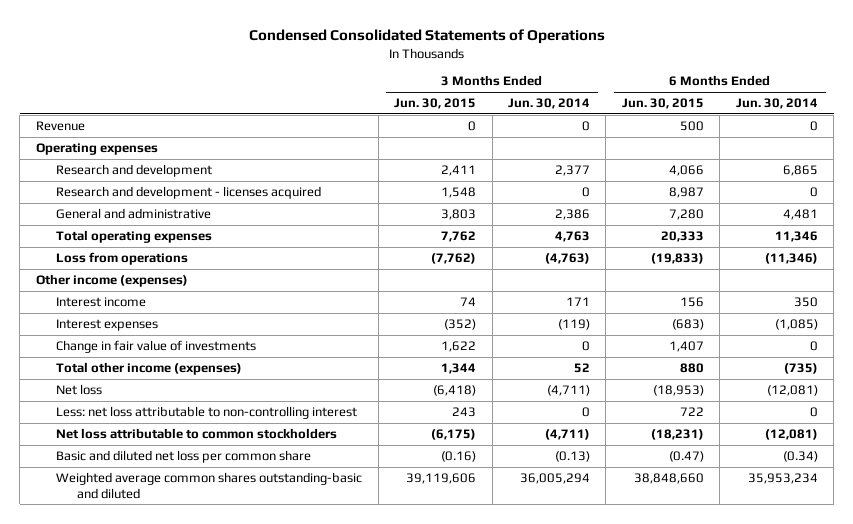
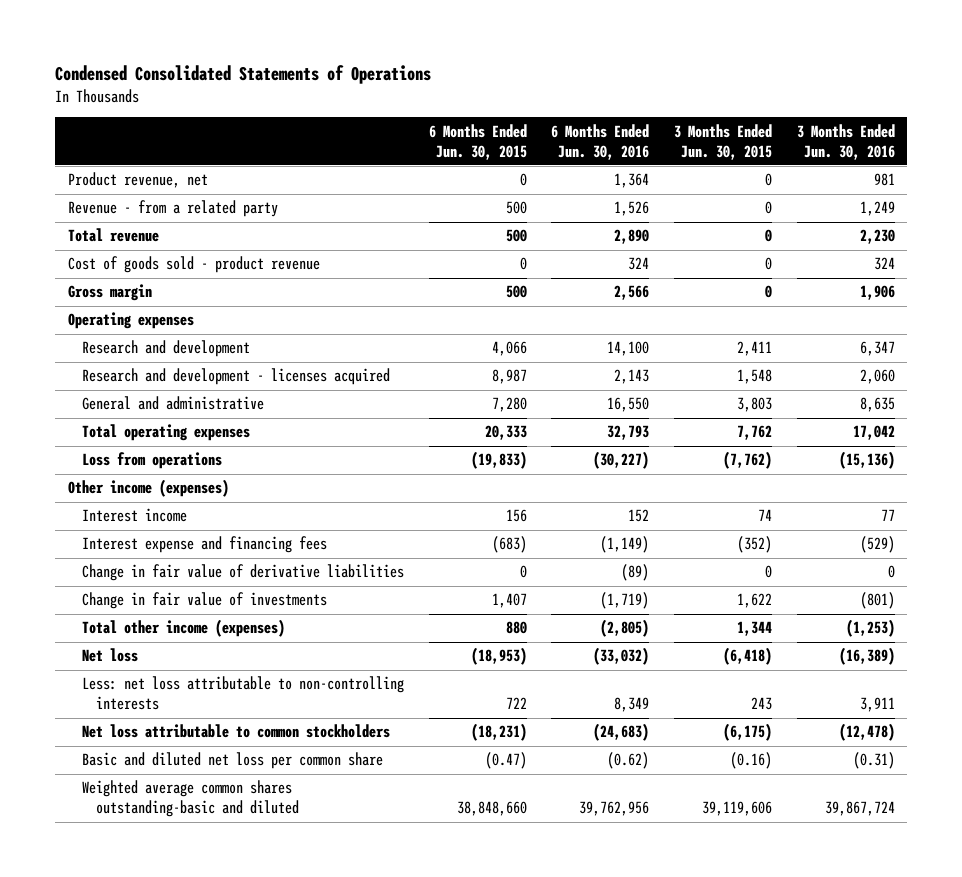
[508,97,591,109] Jun. 30, 2014 -> none
[735,97,818,109] Jun. 30, 2014 -> none
none -> [551,123,650,160] 6 Months Ended Jun. 30, 2016
none -> [796,123,895,160] 3 Months Ended Jun. 30, 2016
none -> [67,172,208,189] Product revenue, net
none -> [67,200,278,218] Revenue - from a related party
[35,120,85,131] Revenue -> [67,228,159,243] Total revenue
none -> [67,256,320,274] Cost of goods sold - product revenue
none -> [67,284,152,302] Gross margin
[56,318,159,331] Interest expenses -> [81,536,327,554] Interest expense and financing fees
none -> [81,564,404,582] Change in fair value of derivative liabilities
[56,405,358,419] Less: net loss attributable to non-controlling interest -> [81,676,404,711] Less: net loss attributable to non-controlling interests

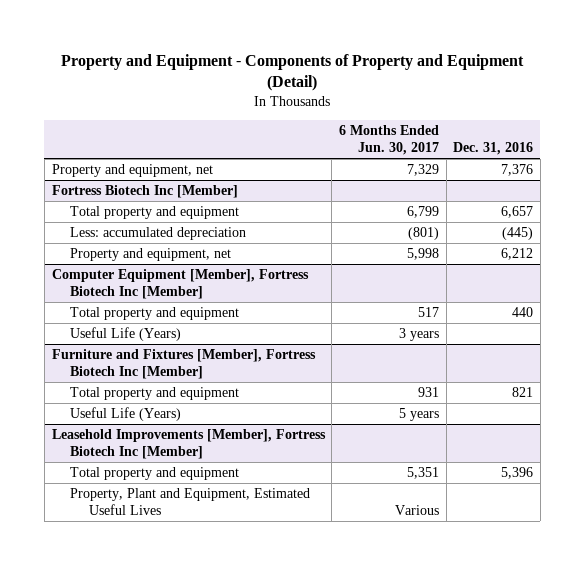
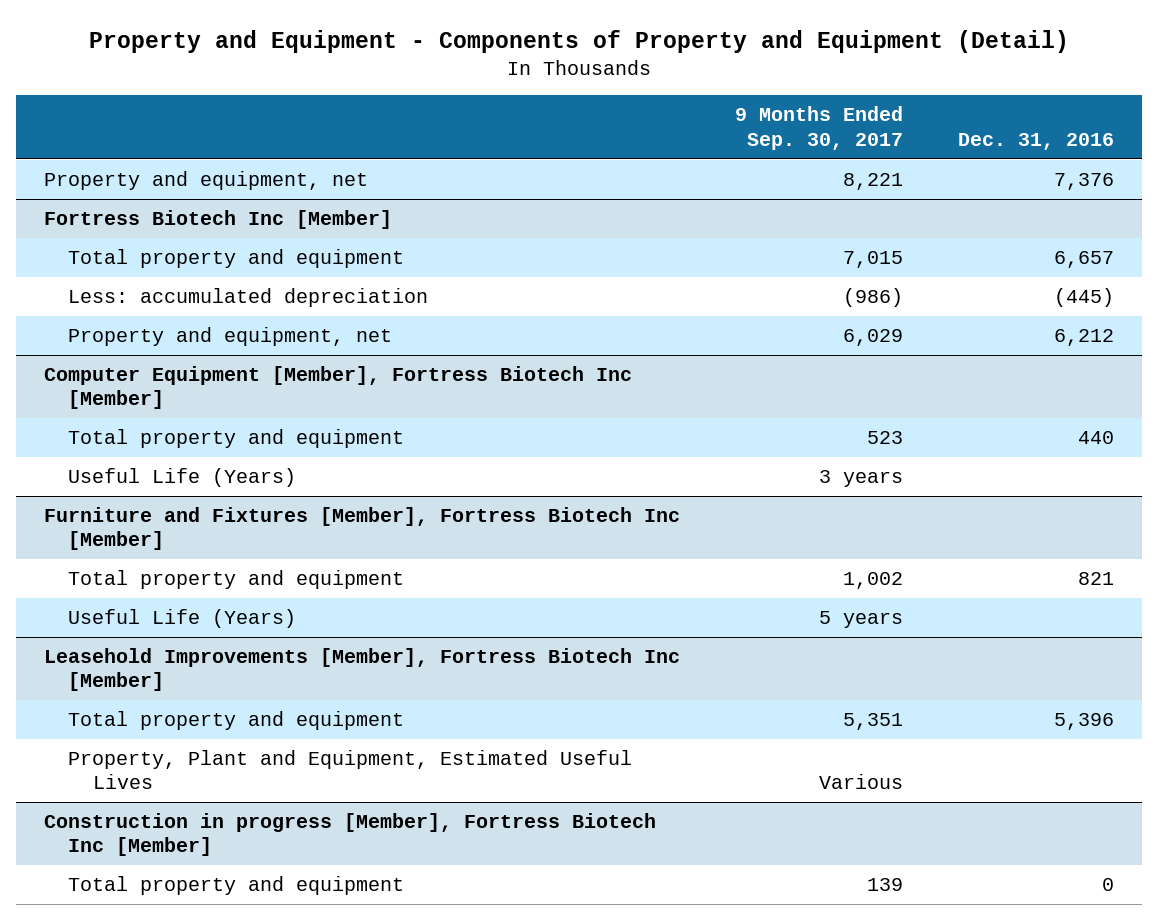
[338,124,439,156] 6 Months Ended Jun. 30, 2017 -> none
none -> [735,106,904,150] 9 Months Ended Sep. 30, 2017
none -> [44,813,657,857] Construction in progress [Member], Fortress Biotech Inc [Member]
none -> [68,876,405,896] Total property and equipment

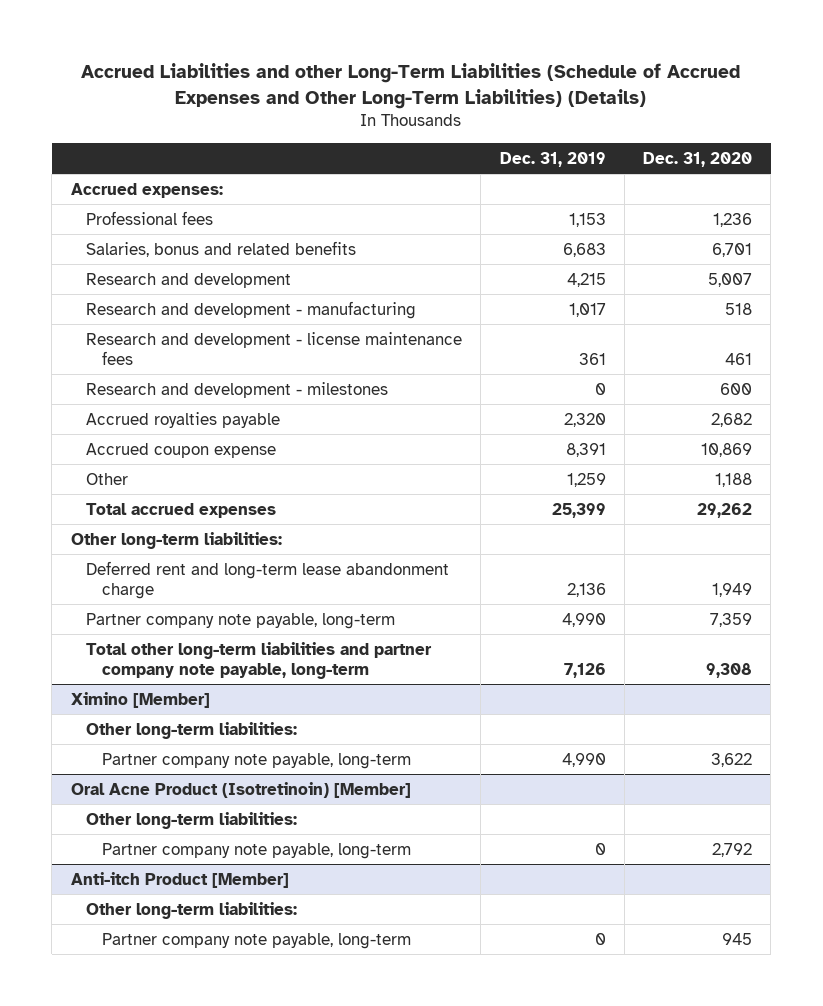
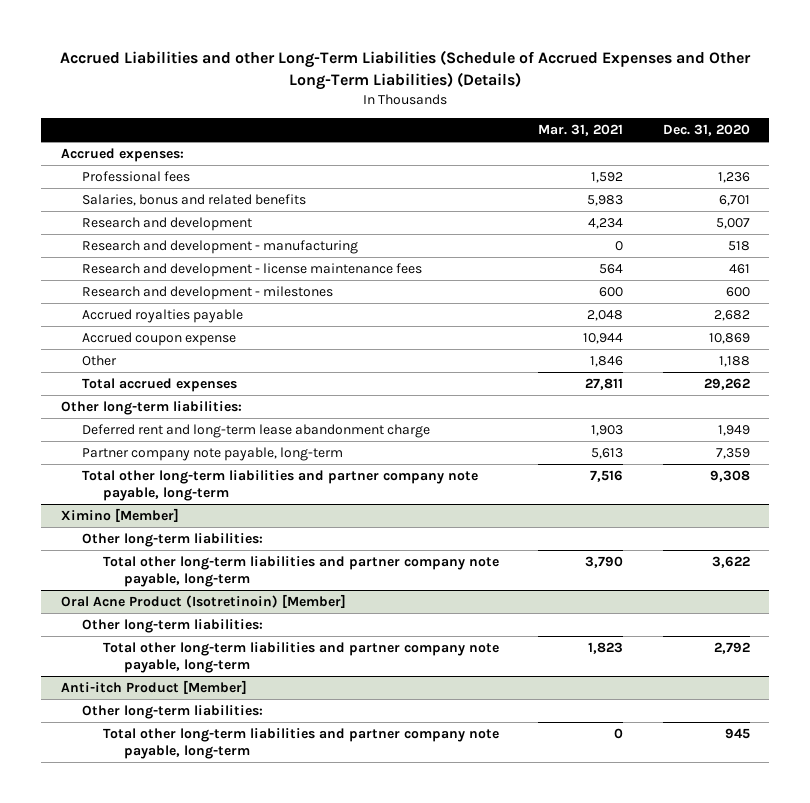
[499,151,606,167] Dec. 31, 2019 -> none
none -> [538,123,624,136] Mar. 31, 2021
[101,752,411,769] Partner company note payable, long-term -> [102,556,499,587] Total other long-term liabilities and partner company note payable, long-term
[101,842,411,859] Partner company note payable, long-term -> [102,642,499,673] Total other long-term liabilities and partner company note payable, long-term
[101,932,411,949] Partner company note payable, long-term -> [102,728,499,759] Total other long-term liabilities and partner company note payable, long-term

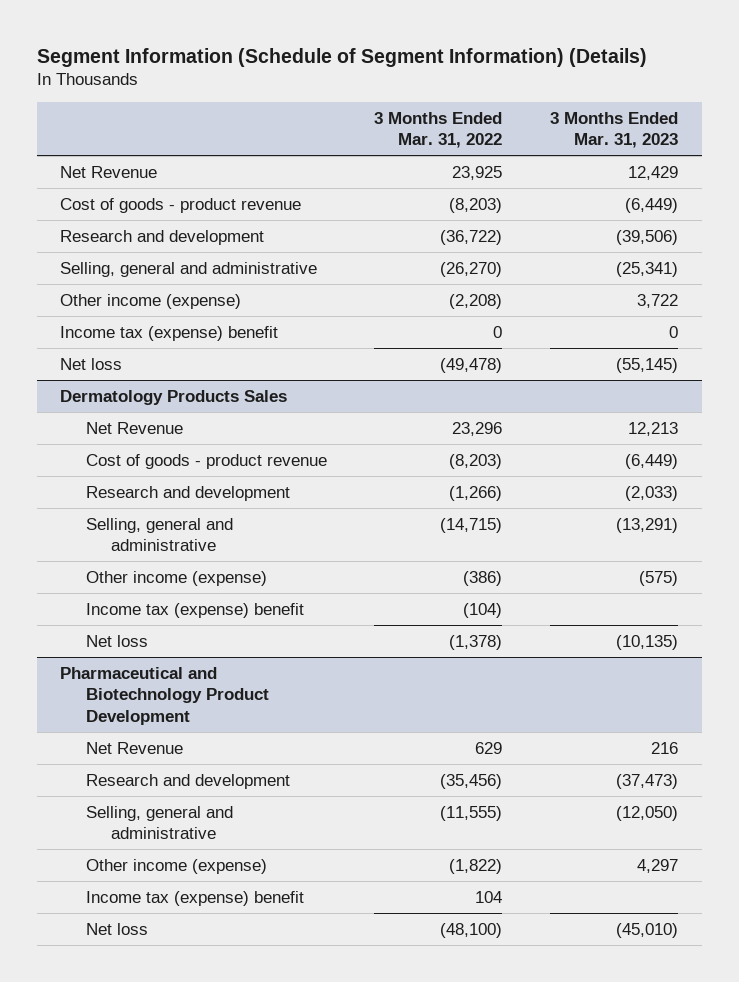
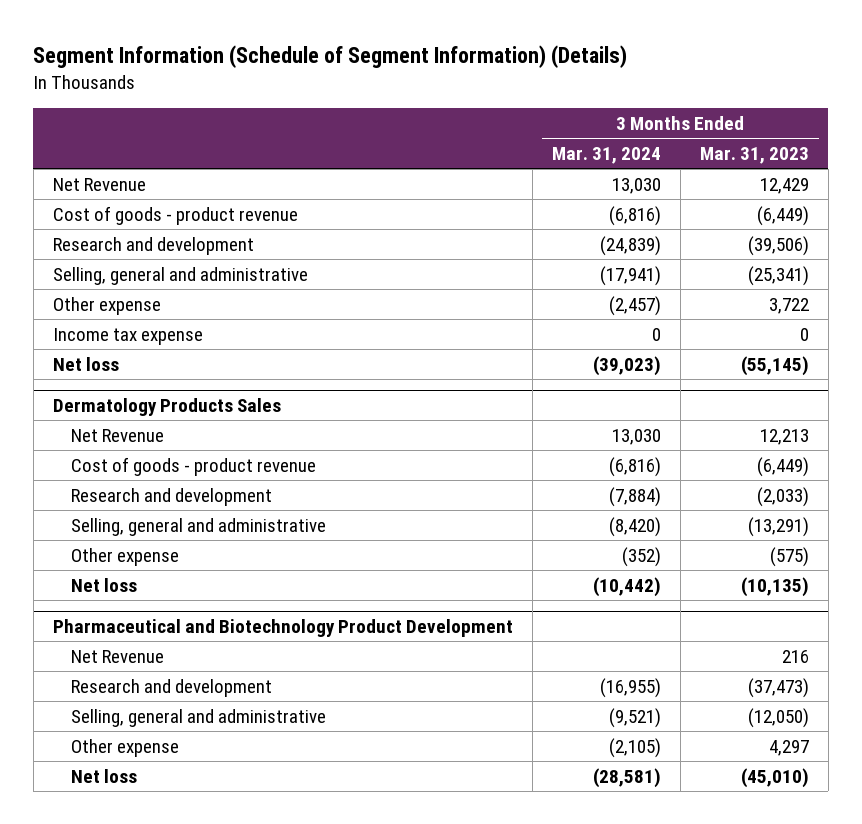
[374,111,503,149] 3 Months Ended Mar. 31, 2022 -> none
none -> [551,146,661,164] Mar. 31, 2024
[60,293,242,309] Other income (expense) -> [52,296,161,315] Other expense
[60,325,279,341] Income tax (expense) benefit -> [52,327,203,345] Income tax expense
[85,602,304,618] Income tax (expense) benefit -> none
[85,570,267,586] Other income (expense) -> [71,547,180,566] Other expense
[85,890,304,906] Income tax (expense) benefit -> none
[85,858,267,874] Other income (expense) -> [71,738,180,757] Other expense

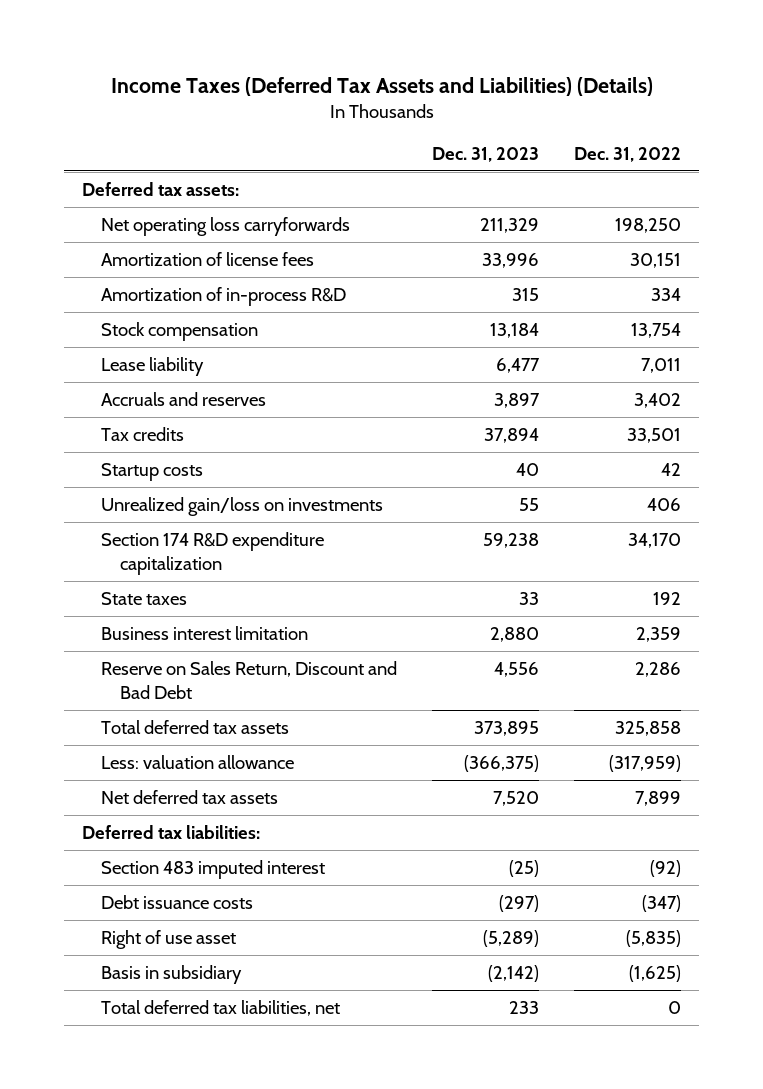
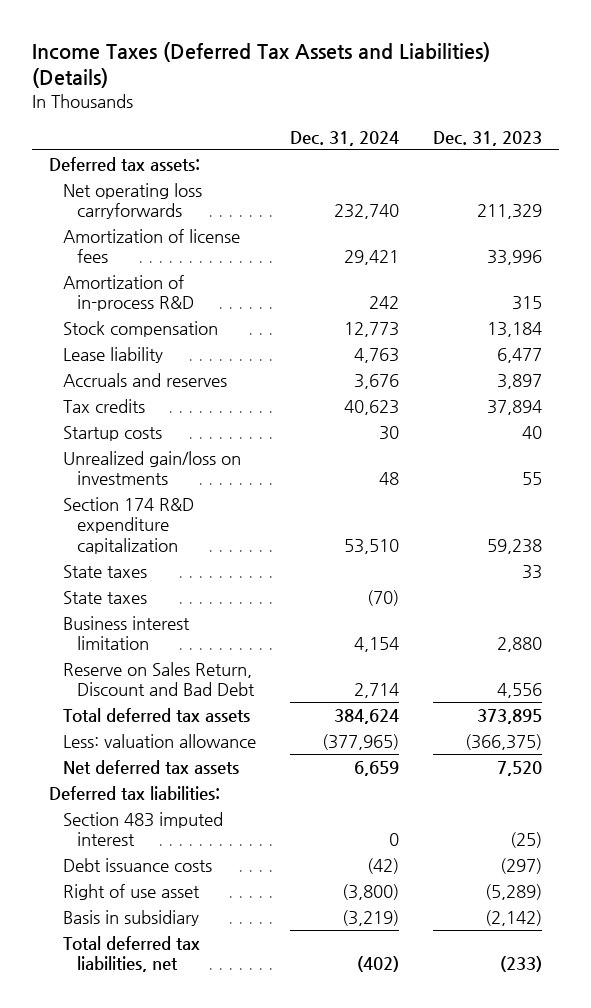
[574,147,682,163] Dec. 31, 2022 -> none
none -> [289,131,399,147] Dec. 31, 2024
none -> [62,590,147,604] State taxes
[509,1000,540,1014] 233 -> [499,956,542,973] (233)

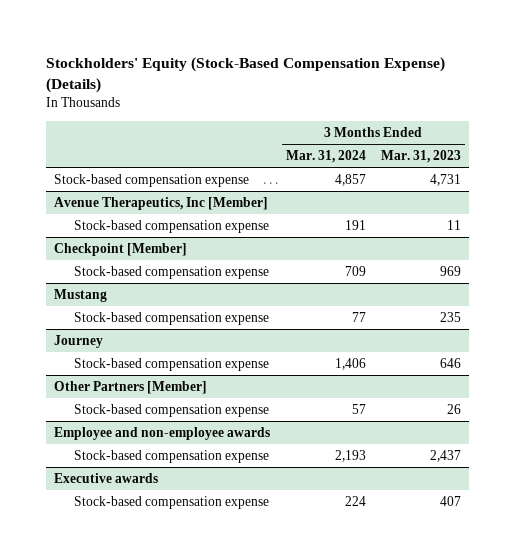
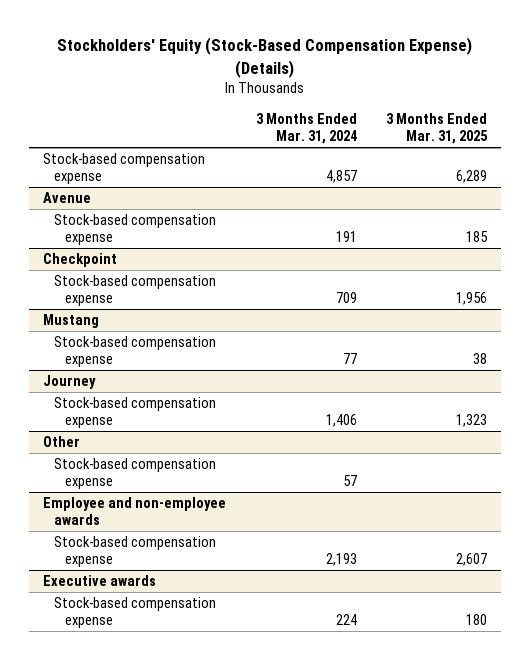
[381,150,462,164] Mar. 31, 2023 -> none
none -> [385,112,488,145] 3 Months Ended Mar. 31, 2025
[54,197,269,211] Avenue Therapeutics, Inc [Member] -> [43,192,92,204] Avenue
[54,243,188,257] Checkpoint [Member] -> [43,253,118,268] Checkpoint
[54,381,208,395] Other Partners [Member] -> [43,436,81,448] Other

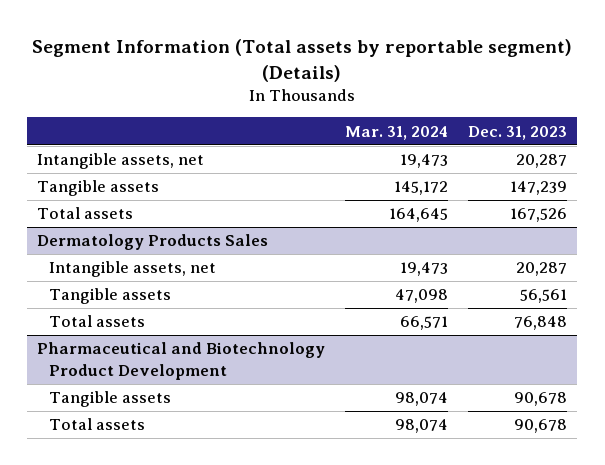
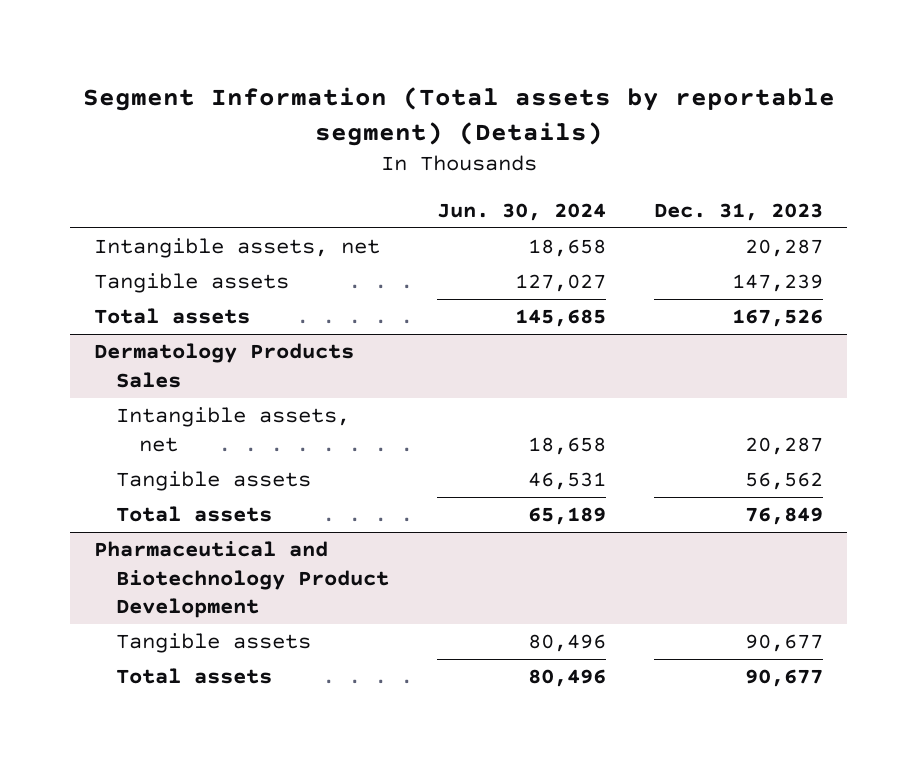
[345,125,449,140] Mar. 31, 2024 -> none
none -> [437,202,607,221] Jun. 30, 2024
[520,289,568,304] 56,561 -> [745,472,824,491] 56,562
[514,316,568,331] 76,848 -> [745,507,824,526] 76,849
[514,392,568,407] 90,678 -> [745,634,824,653] 90,677
[514,419,568,434] 90,678 -> [745,669,824,688] 90,677

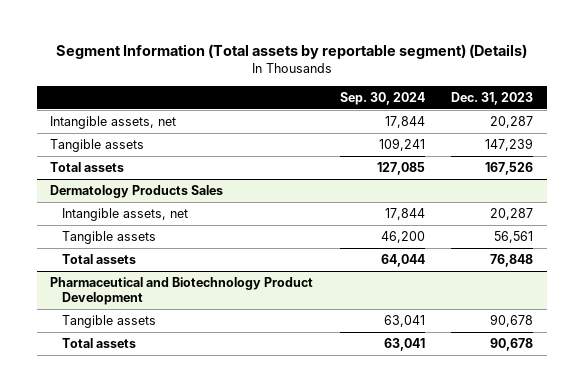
[437,202,607,221] Jun. 30, 2024 -> none
none -> [339,91,425,105] Sep. 30, 2024
[745,472,824,491] 56,562 -> [494,230,534,243] 56,561
[745,507,824,526] 76,849 -> [490,253,534,267] 76,848
[745,634,824,653] 90,677 -> [490,313,534,327] 90,678
[745,669,824,688] 90,677 -> [490,337,534,351] 90,678

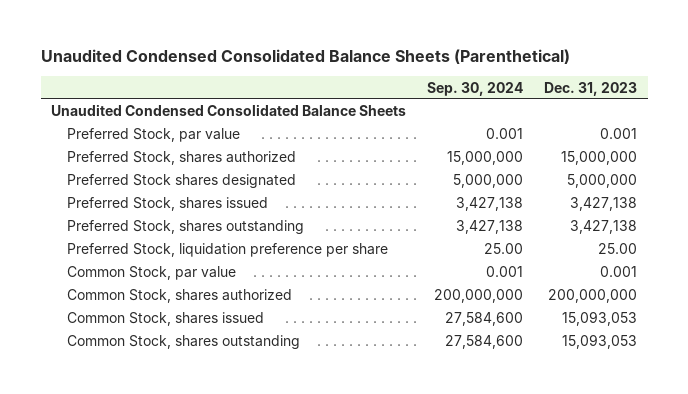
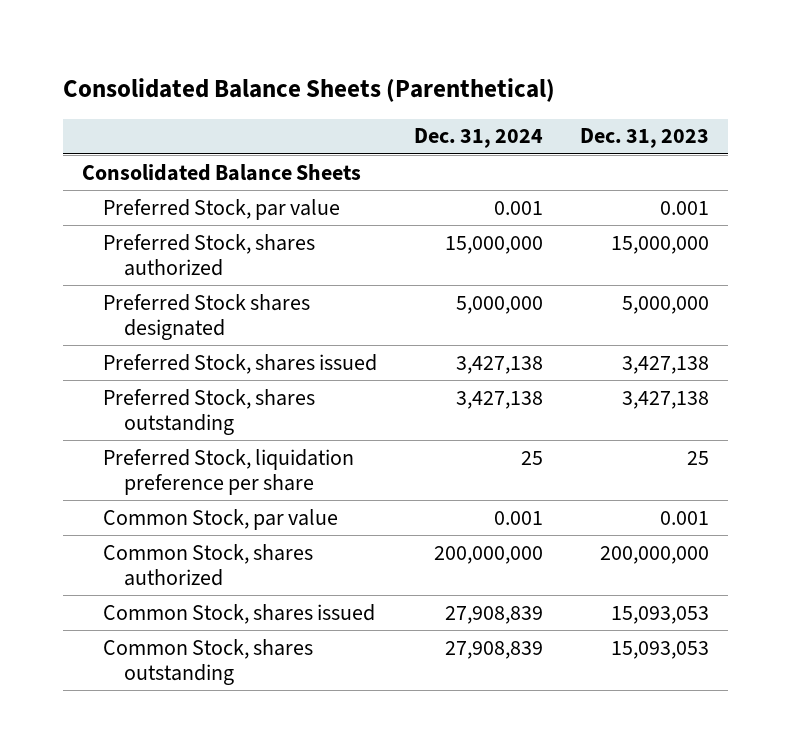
[40,49,570,65] Unaudited Condensed Consolidated Balance Sheets (Parenthetical) -> [62,77,555,102] Consolidated Balance Sheets (Parenthetical)
[427,81,524,96] Sep. 30, 2024 -> none
none -> [413,128,543,149] Dec. 31, 2024
[51,104,407,117] Unaudited Condensed Consolidated Balance Sheets -> [81,163,361,181] Consolidated Balance Sheets
[598,243,638,255] 25.00 -> [687,450,710,465] 25

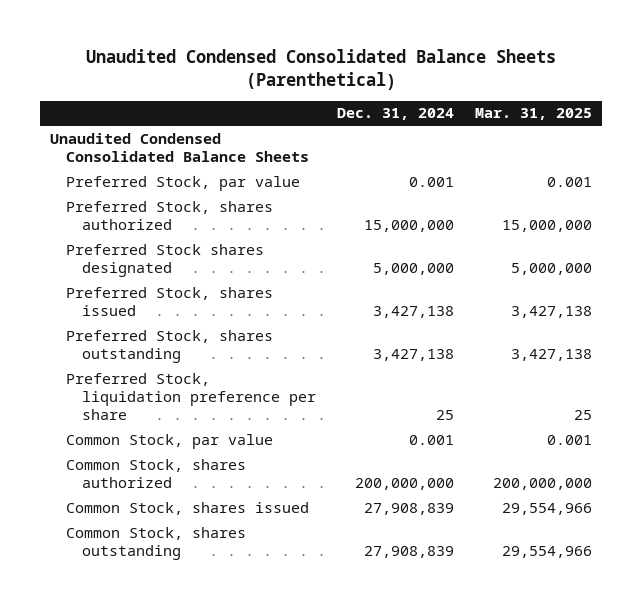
[62,77,555,102] Consolidated Balance Sheets (Parenthetical) -> [85,48,556,90] Unaudited Condensed Consolidated Balance Sheets (Parenthetical)
[580,128,710,149] Dec. 31, 2023 -> none
none -> [474,108,592,121] Mar. 31, 2025
[81,163,361,181] Consolidated Balance Sheets -> [50,132,310,162] Unaudited Condensed Consolidated Balance Sheets

